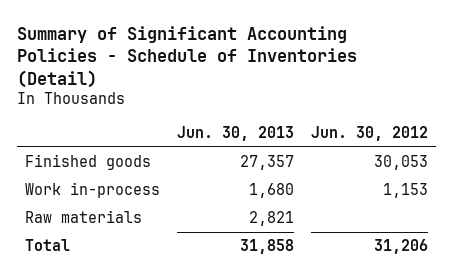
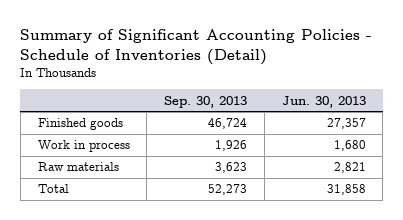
[310,126,428,142] Jun. 30, 2012 -> none
none -> [164,95,248,108] Sep. 30, 2013
[25,182,161,199] Work in-process -> [37,140,130,153] Work in process

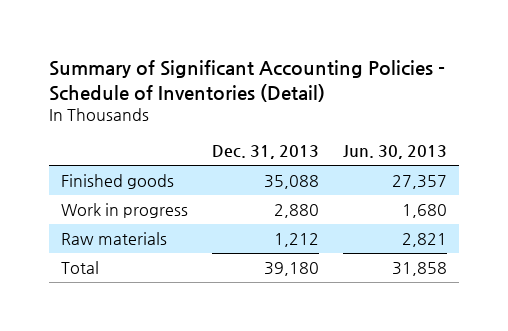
[164,95,248,108] Sep. 30, 2013 -> none
none -> [212,145,320,160] Dec. 31, 2013
[37,140,130,153] Work in process -> [61,203,189,219] Work in progress

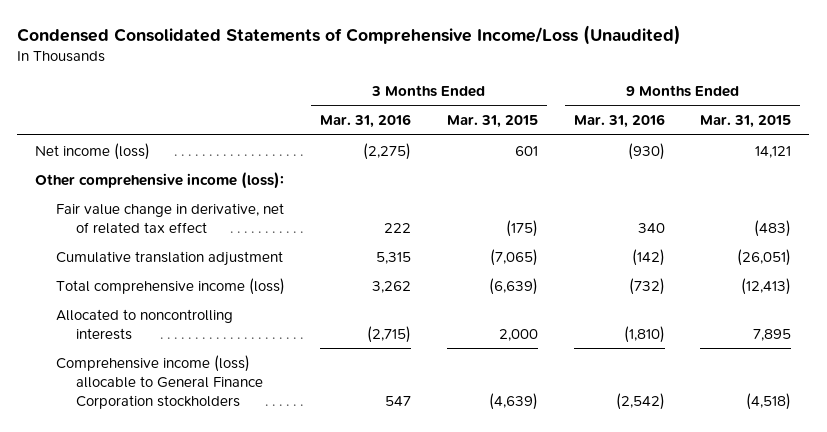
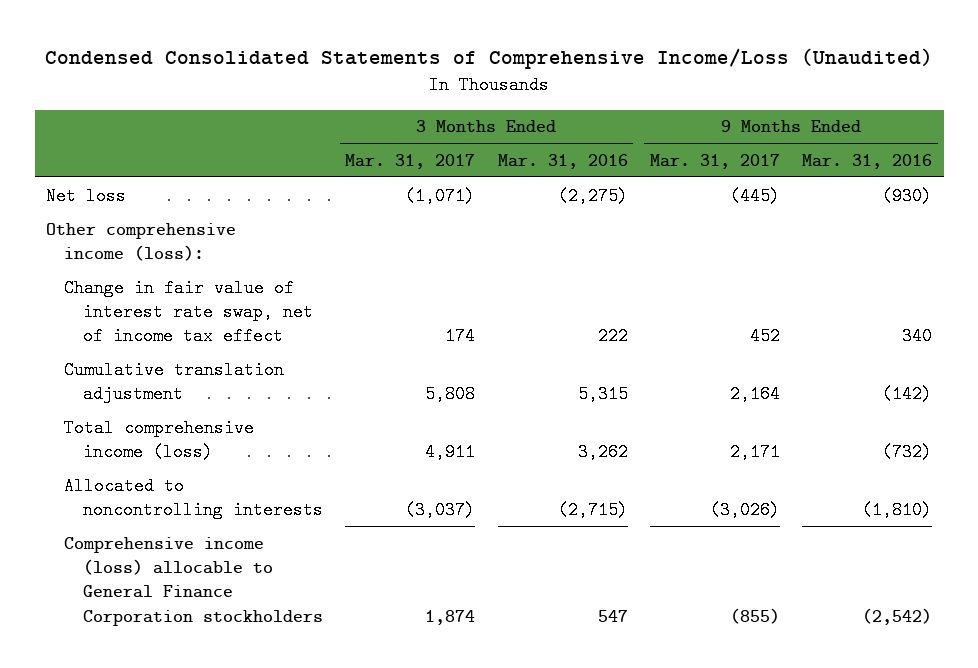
[447,115,539,129] Mar. 31, 2015 -> none
[700,115,792,129] Mar. 31, 2015 -> none
none -> [345,153,476,169] Mar. 31, 2017
none -> [649,153,780,169] Mar. 31, 2017
[35,142,151,160] Net income (loss) -> [45,186,126,205] Net loss
[55,202,284,234] Fair value change in derivative, net of related tax effect -> [64,278,313,346] Change in fair value of interest rate swap, net of income tax effect

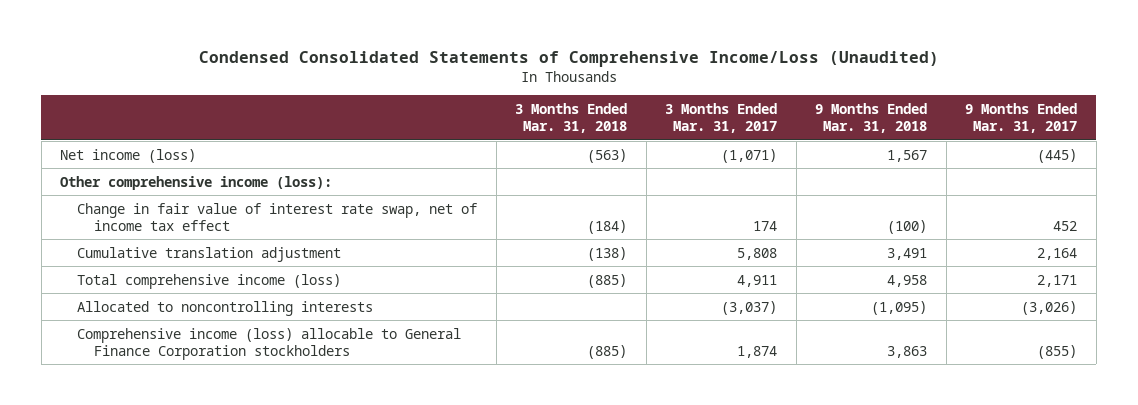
[497,153,628,169] Mar. 31, 2016 -> none
[802,153,933,169] Mar. 31, 2016 -> none
none -> [515,102,628,134] 3 Months Ended Mar. 31, 2018
none -> [815,102,928,134] 9 Months Ended Mar. 31, 2018
[45,186,126,205] Net loss -> [60,148,197,163] Net income (loss)

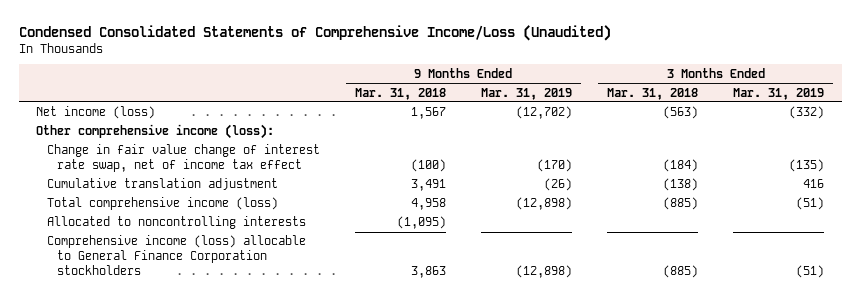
[665,102,778,134] 3 Months Ended Mar. 31, 2017 -> none
[965,102,1078,134] 9 Months Ended Mar. 31, 2017 -> none
none -> [480,87,572,100] Mar. 31, 2019
none -> [733,87,825,100] Mar. 31, 2019
[77,202,478,231] Change in fair value of interest rate swap, net of income tax effect -> [46,144,320,173] Change in fair value change of interest rate swap, net of income tax effect

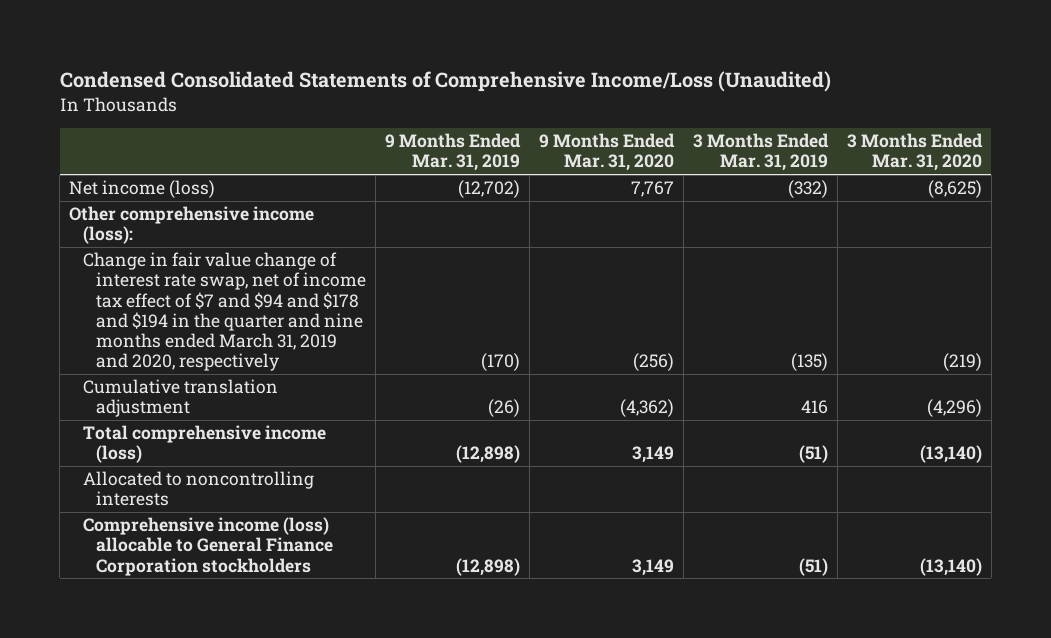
[354,87,446,100] Mar. 31, 2018 -> none
[607,87,699,100] Mar. 31, 2018 -> none
none -> [538,133,675,172] 9 Months Ended Mar. 31, 2020
none -> [846,133,983,172] 3 Months Ended Mar. 31, 2020
[46,144,320,173] Change in fair value change of interest rate swap, net of income tax effect -> [82,252,366,372] Change in fair value change of interest rate swap, net of income tax effect of $7 and $94 and $178 and $194 in the quarter and nine months ended March 31, 2019 and 2020, respectively

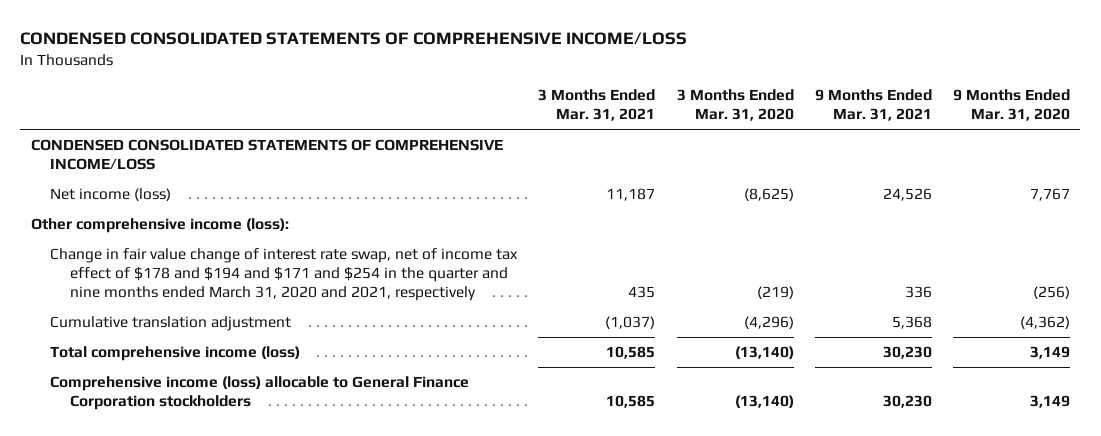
[59,70,831,92] Condensed Consolidated Statements of Comprehensive Income/Loss (Unaudited) -> [20,32,688,46] CONDENSED CONSOLIDATED STATEMENTS OF COMPREHENSIVE INCOME/LOSS
[384,133,521,172] 9 Months Ended Mar. 31, 2019 -> none
[692,133,829,172] 3 Months Ended Mar. 31, 2019 -> none
none -> [538,88,656,121] 3 Months Ended Mar. 31, 2021
none -> [814,88,932,121] 9 Months Ended Mar. 31, 2021
none -> [30,138,503,171] CONDENSED CONSOLIDATED STATEMENTS OF COMPREHENSIVE INCOME/LOSS
[82,252,366,372] Change in fair value change of interest rate swap, net of income tax effect of $7 and $94 and $178 and $194 in the quarter and nine months ended March 31, 2019 and 2020, respectively -> [50,247,519,302] Change in fair value change of interest rate swap, net of income tax effect of $178 and $194 and $171 and $254 in the quarter and nine months ended March 31, 2020 and 2021, respectively
[82,471,314,507] Allocated to noncontrolling interests -> none

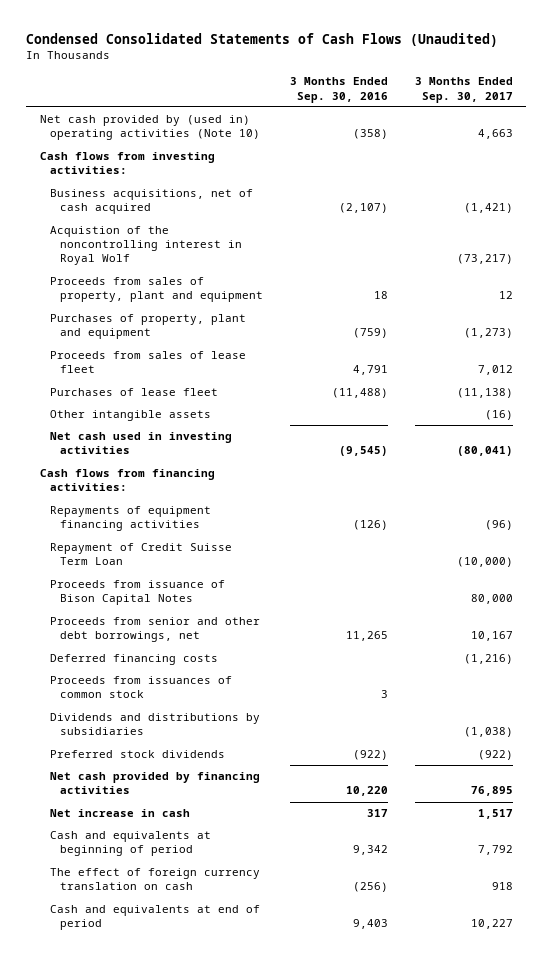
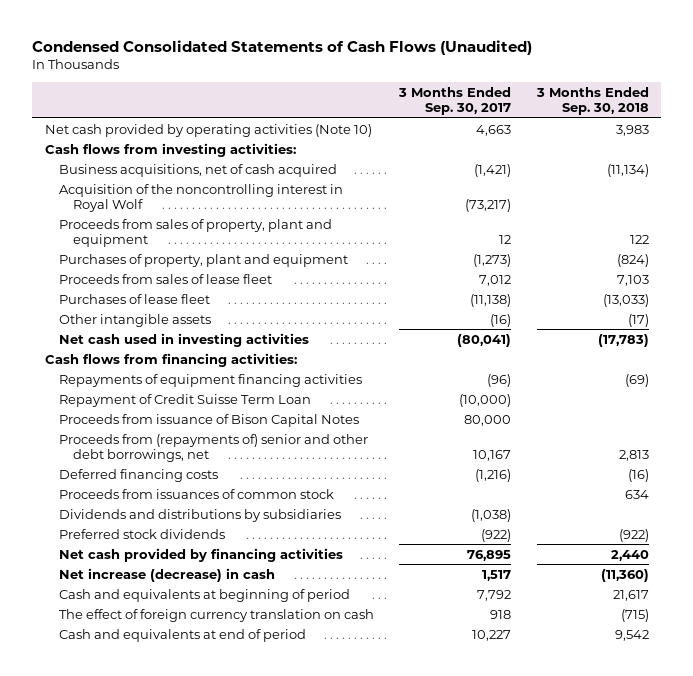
[289,77,388,103] 3 Months Ended Sep. 30, 2016 -> none
none -> [535,86,649,116] 3 Months Ended Sep. 30, 2018
[40,115,260,141] Net cash provided by (used in) operating activities (Note 10) -> [44,123,372,137] Net cash provided by operating activities (Note 10)
[49,226,242,266] Acquistion of the noncontrolling interest in Royal Wolf -> [58,183,343,212] Acquisition of the noncontrolling interest in Royal Wolf
[49,617,260,643] Proceeds from senior and other debt borrowings, net -> [58,433,368,462] Proceeds from (repayments of) senior and other debt borrowings, net
[49,809,190,818] Net increase in cash -> [58,567,275,582] Net increase (decrease) in cash

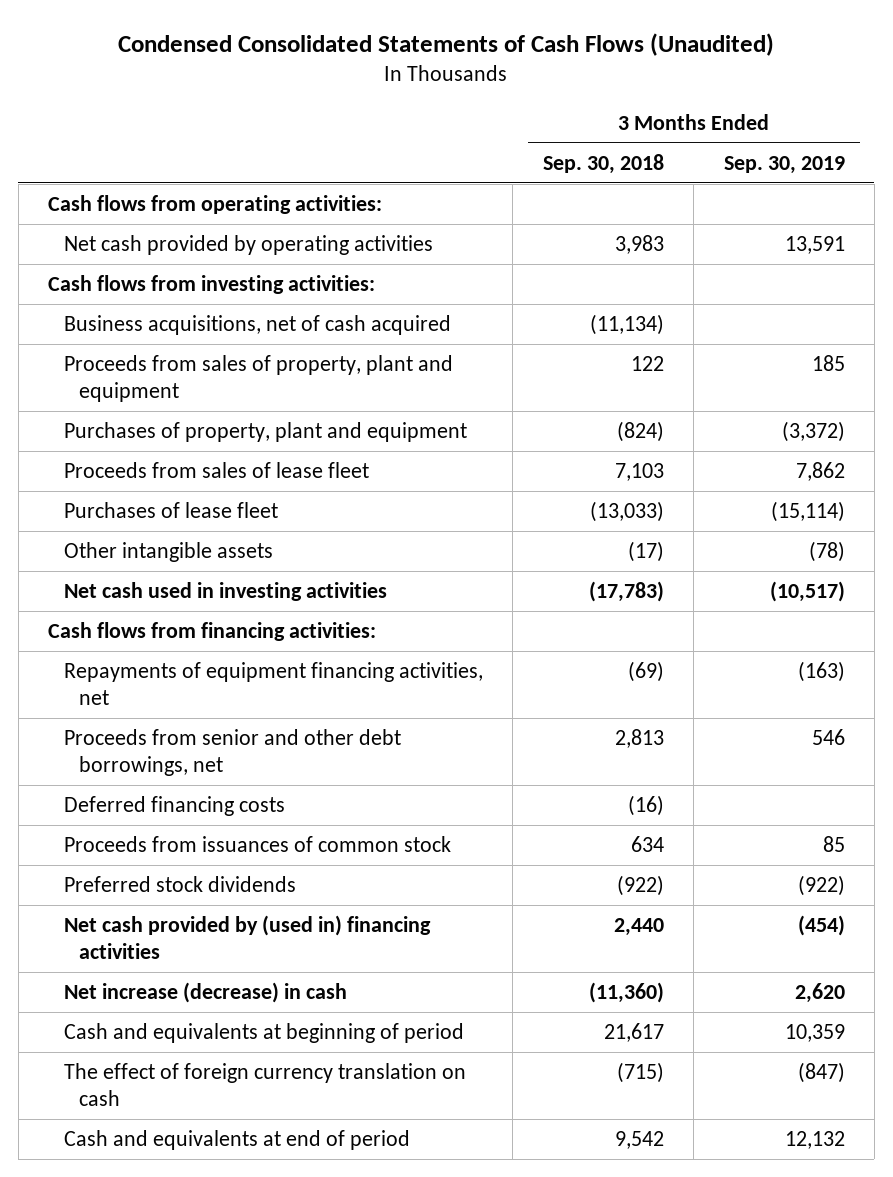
[398,86,512,116] 3 Months Ended Sep. 30, 2017 -> none
none -> [723,155,845,174] Sep. 30, 2019
none -> [48,195,383,215] Cash flows from operating activities:
[44,123,372,137] Net cash provided by operating activities (Note 10) -> [63,235,433,256] Net cash provided by operating activities
[58,183,343,212] Acquisition of the noncontrolling interest in Royal Wolf -> none
[58,393,311,407] Repayment of Credit Suisse Term Loan -> none
[58,413,359,427] Proceeds from issuance of Bison Capital Notes -> none
[58,373,362,387] Repayments of equipment financing activities -> [63,662,483,705] Repayments of equipment financing activities, net
[58,433,368,462] Proceeds from (repayments of) senior and other debt borrowings, net -> [63,729,401,776] Proceeds from senior and other debt borrowings, net
[58,508,341,522] Dividends and distributions by subsidiaries -> none
[58,547,343,562] Net cash provided by financing activities -> [63,915,431,959] Net cash provided by (used in) financing activities

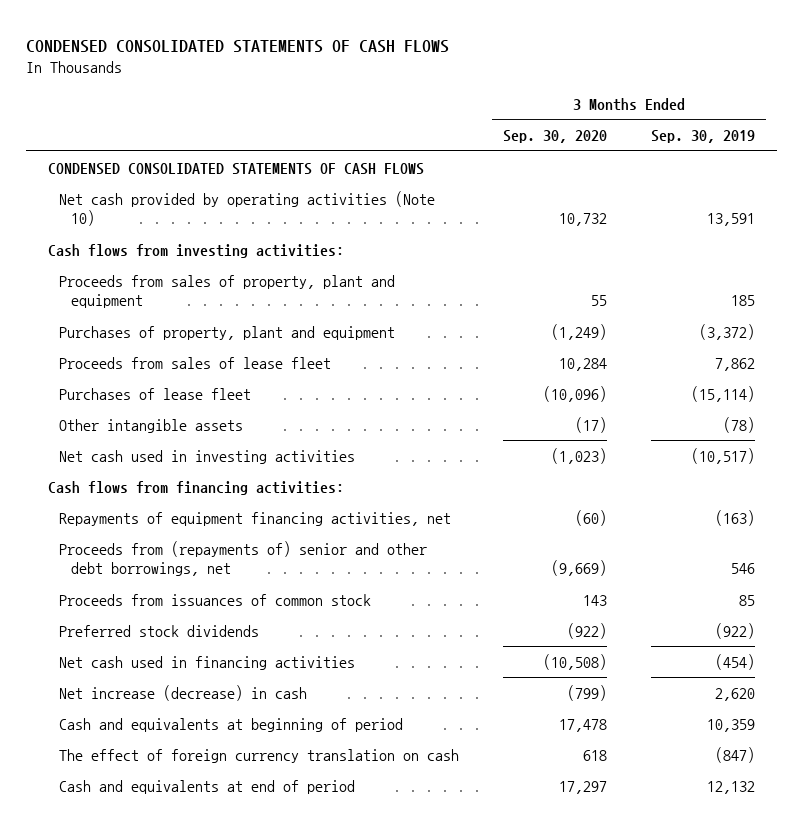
[118,32,775,56] Condensed Consolidated Statements of Cash Flows (Unaudited) -> [26,39,450,53] CONDENSED CONSOLIDATED STATEMENTS OF CASH FLOWS
[542,153,664,174] Sep. 30, 2018 -> none
none -> [503,130,608,144] Sep. 30, 2020
[48,195,383,215] Cash flows from operating activities: -> none
none -> [48,162,425,175] CONDENSED CONSOLIDATED STATEMENTS OF CASH FLOWS
[63,235,433,256] Net cash provided by operating activities -> [59,190,436,227] Net cash provided by operating activities (Note 10)
[63,315,451,336] Business acquisitions, net of cash acquired -> none
[63,796,285,817] Deferred financing costs -> none
[63,729,401,776] Proceeds from senior and other debt borrowings, net -> [59,540,428,577] Proceeds from (repayments of) senior and other debt borrowings, net
[63,915,431,959] Net cash provided by (used in) financing activities -> [59,655,356,670] Net cash used in financing activities

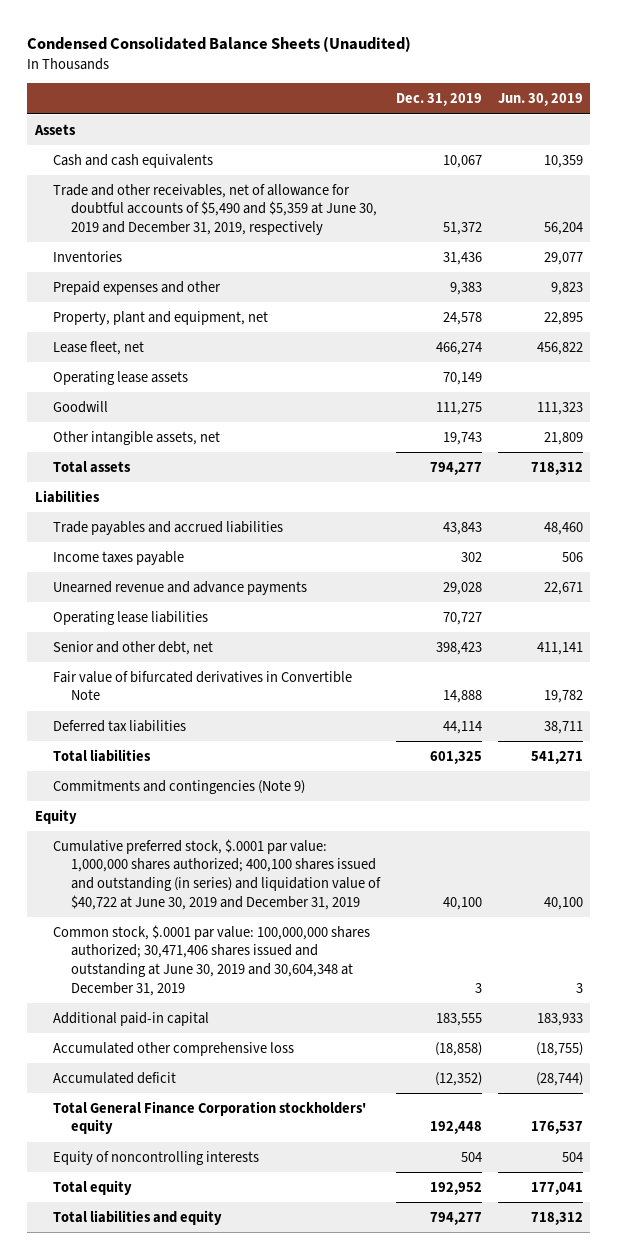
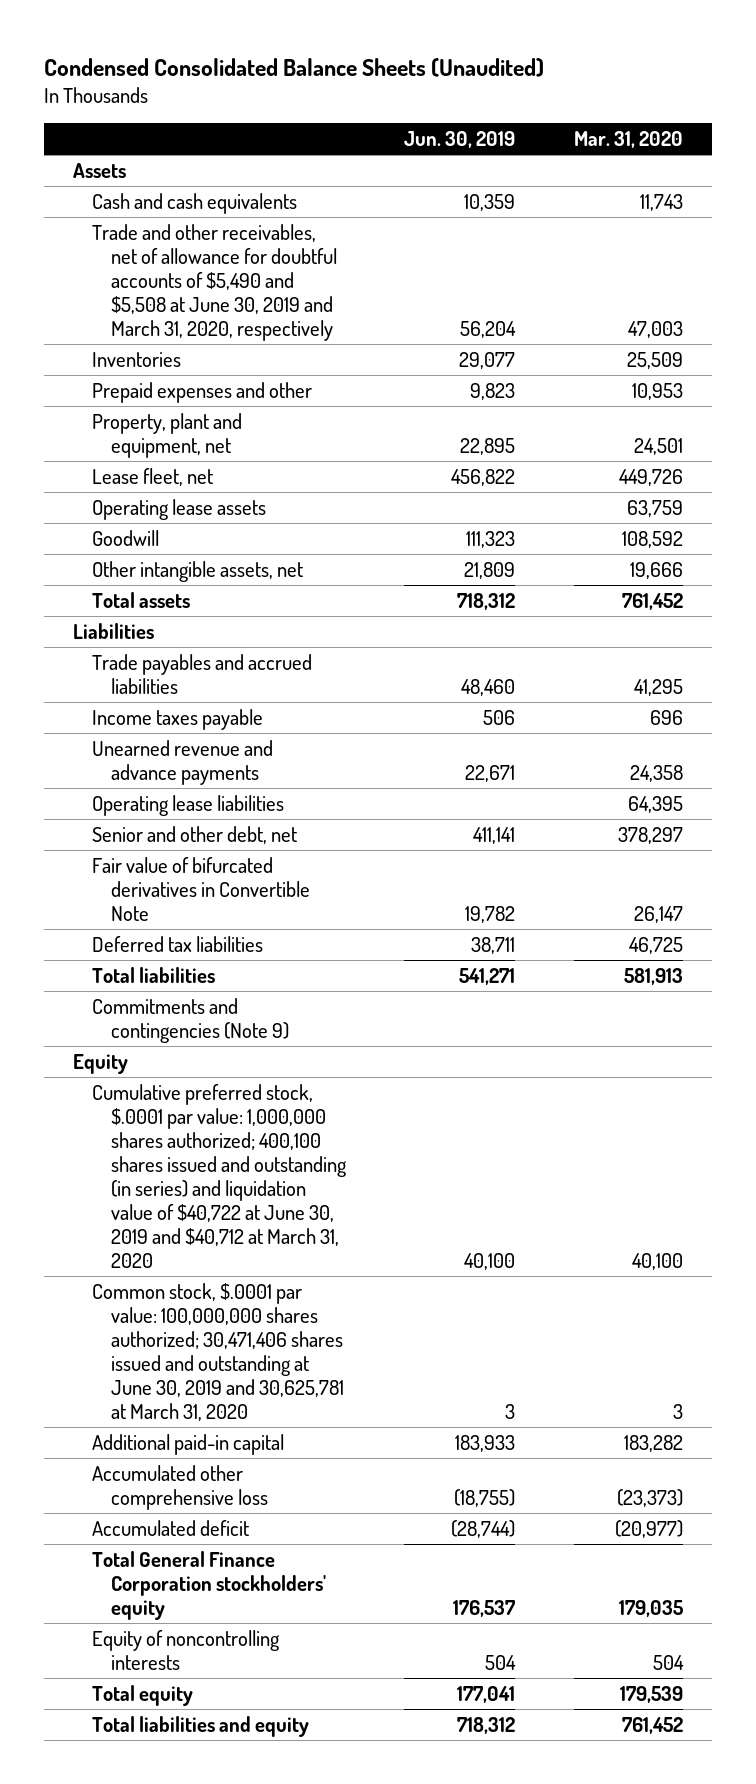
[395,93,482,107] Dec. 31, 2019 -> none
none -> [573,131,683,149] Mar. 31, 2020
[52,183,377,236] Trade and other receivables, net of allowance for doubtful accounts of $5,490 and $5,359 at June 30, 2019 and December 31, 2019, respectively -> [92,223,338,342] Trade and other receivables, net of allowance for doubtful accounts of $5,490 and $5,508 at June 30, 2019 and March 31, 2020, respectively
[52,838,381,910] Cumulative preferred stock, $.0001 par value: 1,000,000 shares authorized; 400,100 shares issued and outstanding (in series) and liquidation value of $40,722 at June 30, 2019 and December 31, 2019 -> [92,1083,348,1269] Cumulative preferred stock, $.0001 par value: 1,000,000 shares authorized; 400,100 shares issued and outstanding (in series) and liquidation value of $40,722 at June 30, 2019 and $40,712 at March 31, 2020
[52,924,370,996] Common stock, $.0001 par value: 100,000,000 shares authorized; 30,471,406 shares issued and outstanding at June 30, 2019 and 30,604,348 at December 31, 2019 -> [92,1282,345,1422] Common stock, $.0001 par value: 100,000,000 shares authorized; 30,471,406 shares issued and outstanding at June 30, 2019 and 30,625,781 at March 31, 2020

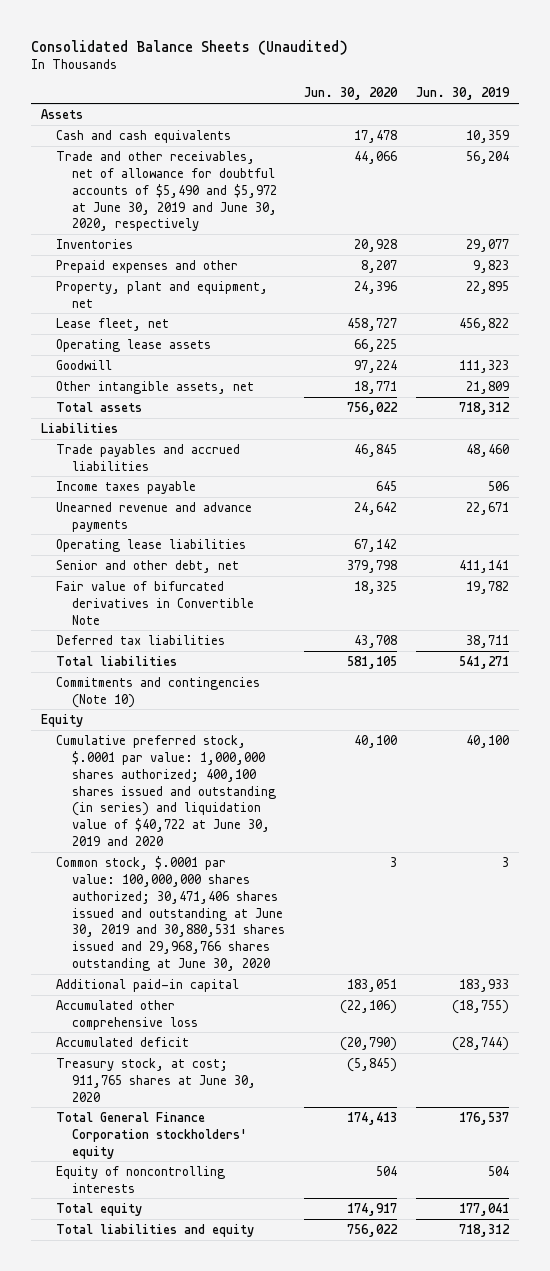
[44,57,545,77] Condensed Consolidated Balance Sheets (Unaudited) -> [31,39,349,55] Consolidated Balance Sheets (Unaudited)
[573,131,683,149] Mar. 31, 2020 -> none
none -> [304,87,399,101] Jun. 30, 2020
[92,223,338,342] Trade and other receivables, net of allowance for doubtful accounts of $5,490 and $5,508 at June 30, 2019 and March 31, 2020, respectively -> [56,150,277,232] Trade and other receivables, net of allowance for doubtful accounts of $5,490 and $5,972 at June 30, 2019 and June 30, 2020, respectively
[92,997,290,1043] Commitments and contingencies (Note 9) -> [56,676,261,708] Commitments and contingencies (Note 10)
[92,1083,348,1269] Cumulative preferred stock, $.0001 par value: 1,000,000 shares authorized; 400,100 shares issued and outstanding (in series) and liquidation value of $40,722 at June 30, 2019 and $40,712 at March 31, 2020 -> [56,734,276,847] Cumulative preferred stock, $.0001 par value: 1,000,000 shares authorized; 400,100 shares issued and outstanding (in series) and liquidation value of $40,722 at June 30, 2019 and 2020
[92,1282,345,1422] Common stock, $.0001 par value: 100,000,000 shares authorized; 30,471,406 shares issued and outstanding at June 30, 2019 and 30,625,781 at March 31, 2020 -> [56,855,285,972] Common stock, $.0001 par value: 100,000,000 shares authorized; 30,471,406 shares issued and outstanding at June 30, 2019 and 30,880,531 shares issued and 29,968,766 shares outstanding at June 30, 2020
none -> [56,1057,256,1102] Treasury stock, at cost; 911,765 shares at June 30, 2020

